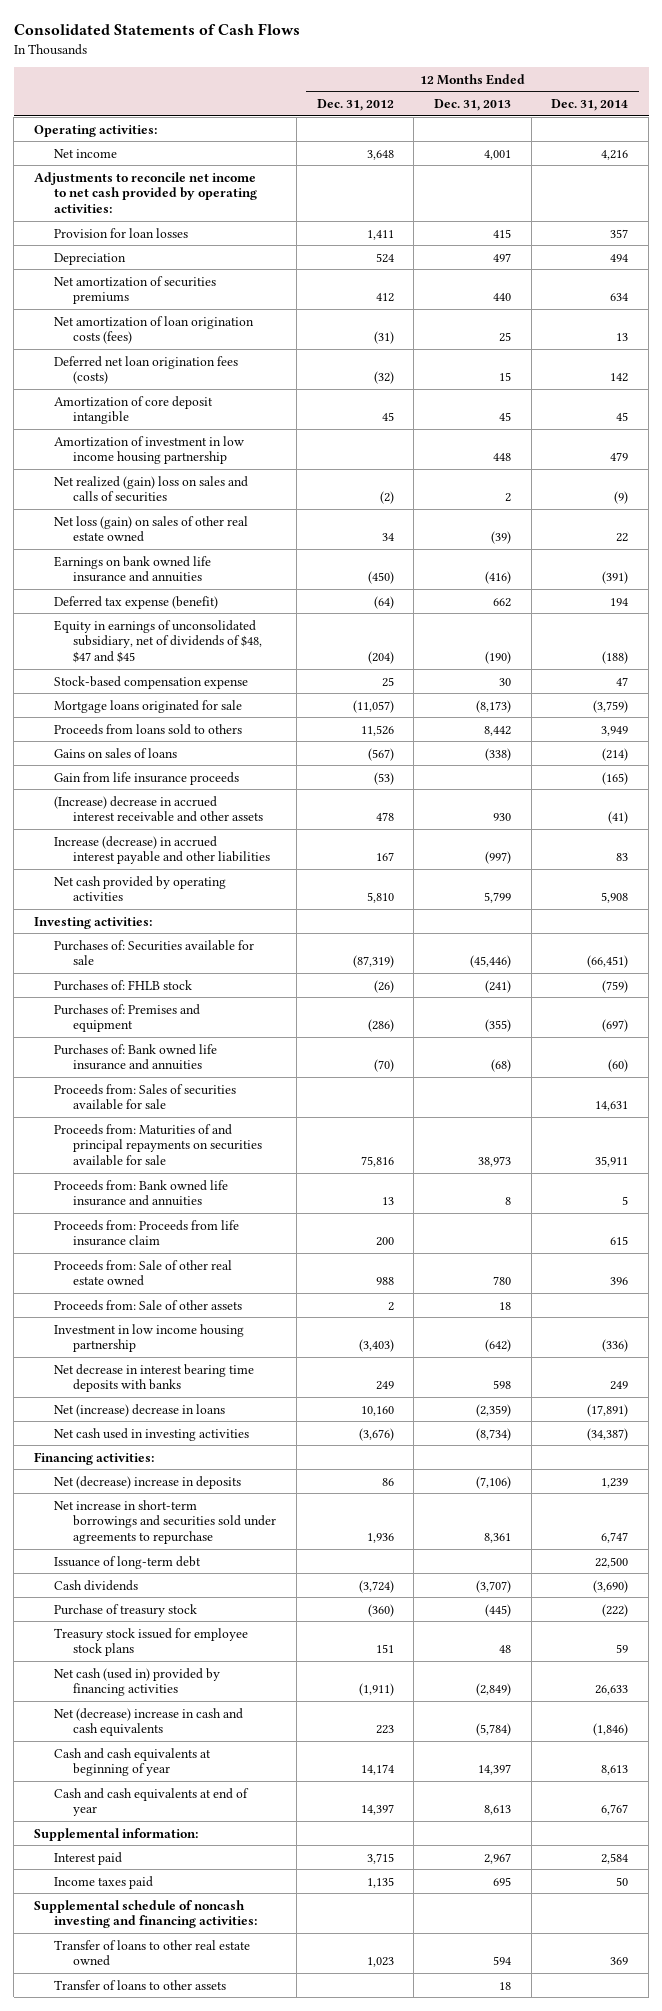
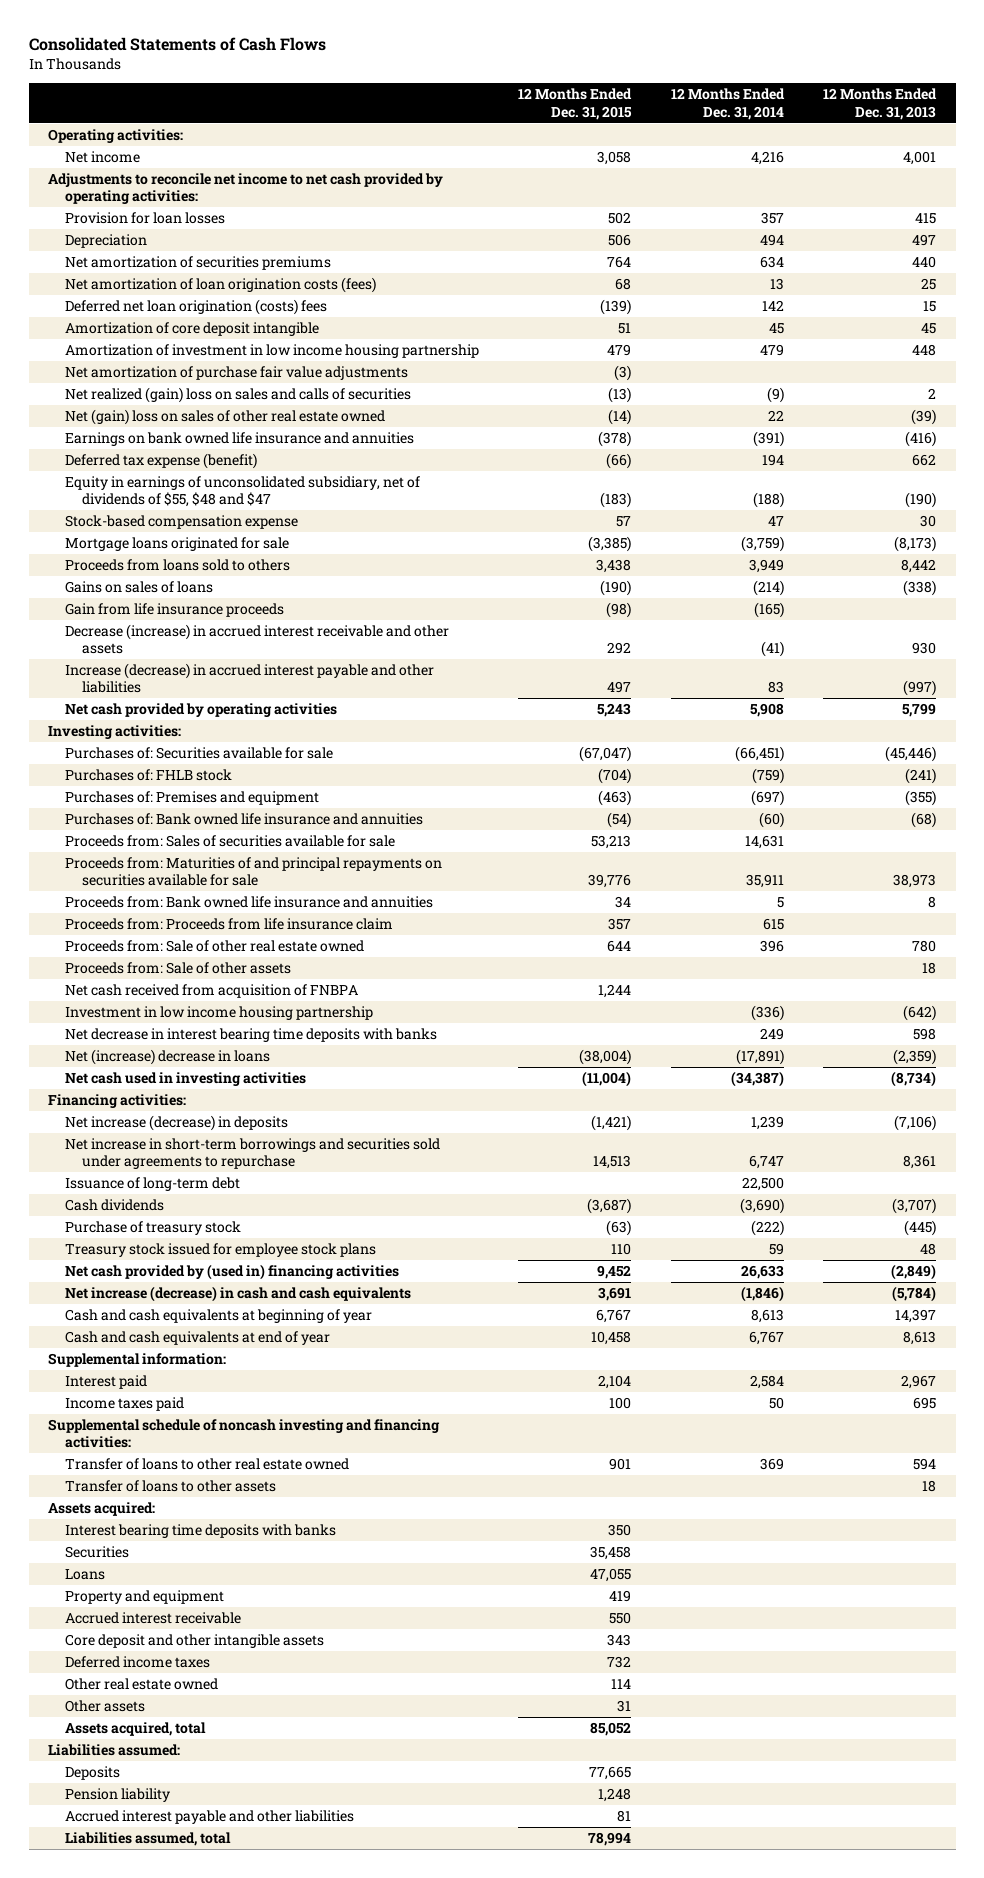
[316,99,394,112] Dec. 31, 2012 -> none
none -> [518,88,633,120] 12 Months Ended Dec. 31, 2015
[53,355,238,385] Deferred net loan origination fees (costs) -> [64,298,327,315] Deferred net loan origination (costs) fees
none -> [64,365,408,380] Net amortization of purchase fair value adjustments
[53,515,248,543] Net loss (gain) on sales of other real estate owned -> [64,408,385,425] Net (gain) loss on sales of other real estate owned
[53,619,263,664] Equity in earnings of unconsolidated subsidiary, net of dividends of $48, $47 and $45 -> [64,475,420,508] Equity in earnings of unconsolidated subsidiary, net of dividends of $55, $48 and $47
[53,795,264,823] (Increase) decrease in accrued interest receivable and other assets -> [64,623,449,655] Decrease (increase) in accrued interest receivable and other assets
none -> [64,983,358,998] Net cash received from acquisition of FNBPA
[53,1475,241,1489] Net (decrease) increase in deposits -> [64,1114,288,1131] Net increase (decrease) in deposits
[53,1667,220,1697] Net cash (used in) provided by financing activities -> [64,1263,399,1280] Net cash provided by (used in) financing activities
[53,1707,243,1737] Net (decrease) increase in cash and cash equivalents -> [64,1285,411,1302] Net increase (decrease) in cash and cash equivalents
none -> [48,1501,156,1516] Assets acquired:
none -> [64,1523,336,1538] Interest bearing time deposits with banks
none -> [64,1545,129,1558] Securities
none -> [64,1568,105,1580] Loans
none -> [64,1589,224,1604] Property and equipment
none -> [64,1611,241,1624] Accrued interest receivable
none -> [64,1633,324,1648] Core deposit and other intangible assets
none -> [64,1655,210,1668] Deferred income taxes
none -> [64,1677,218,1690] Other real estate owned
none -> [64,1699,145,1712] Other assets
none -> [64,1721,206,1736] Assets acquired, total
none -> [48,1743,181,1756] Liabilities assumed:
none -> [64,1765,120,1780] Deposits
none -> [64,1787,170,1802] Pension liability
none -> [64,1809,354,1824] Accrued interest payable and other liabilities
none -> [64,1831,231,1846] Liabilities assumed, total

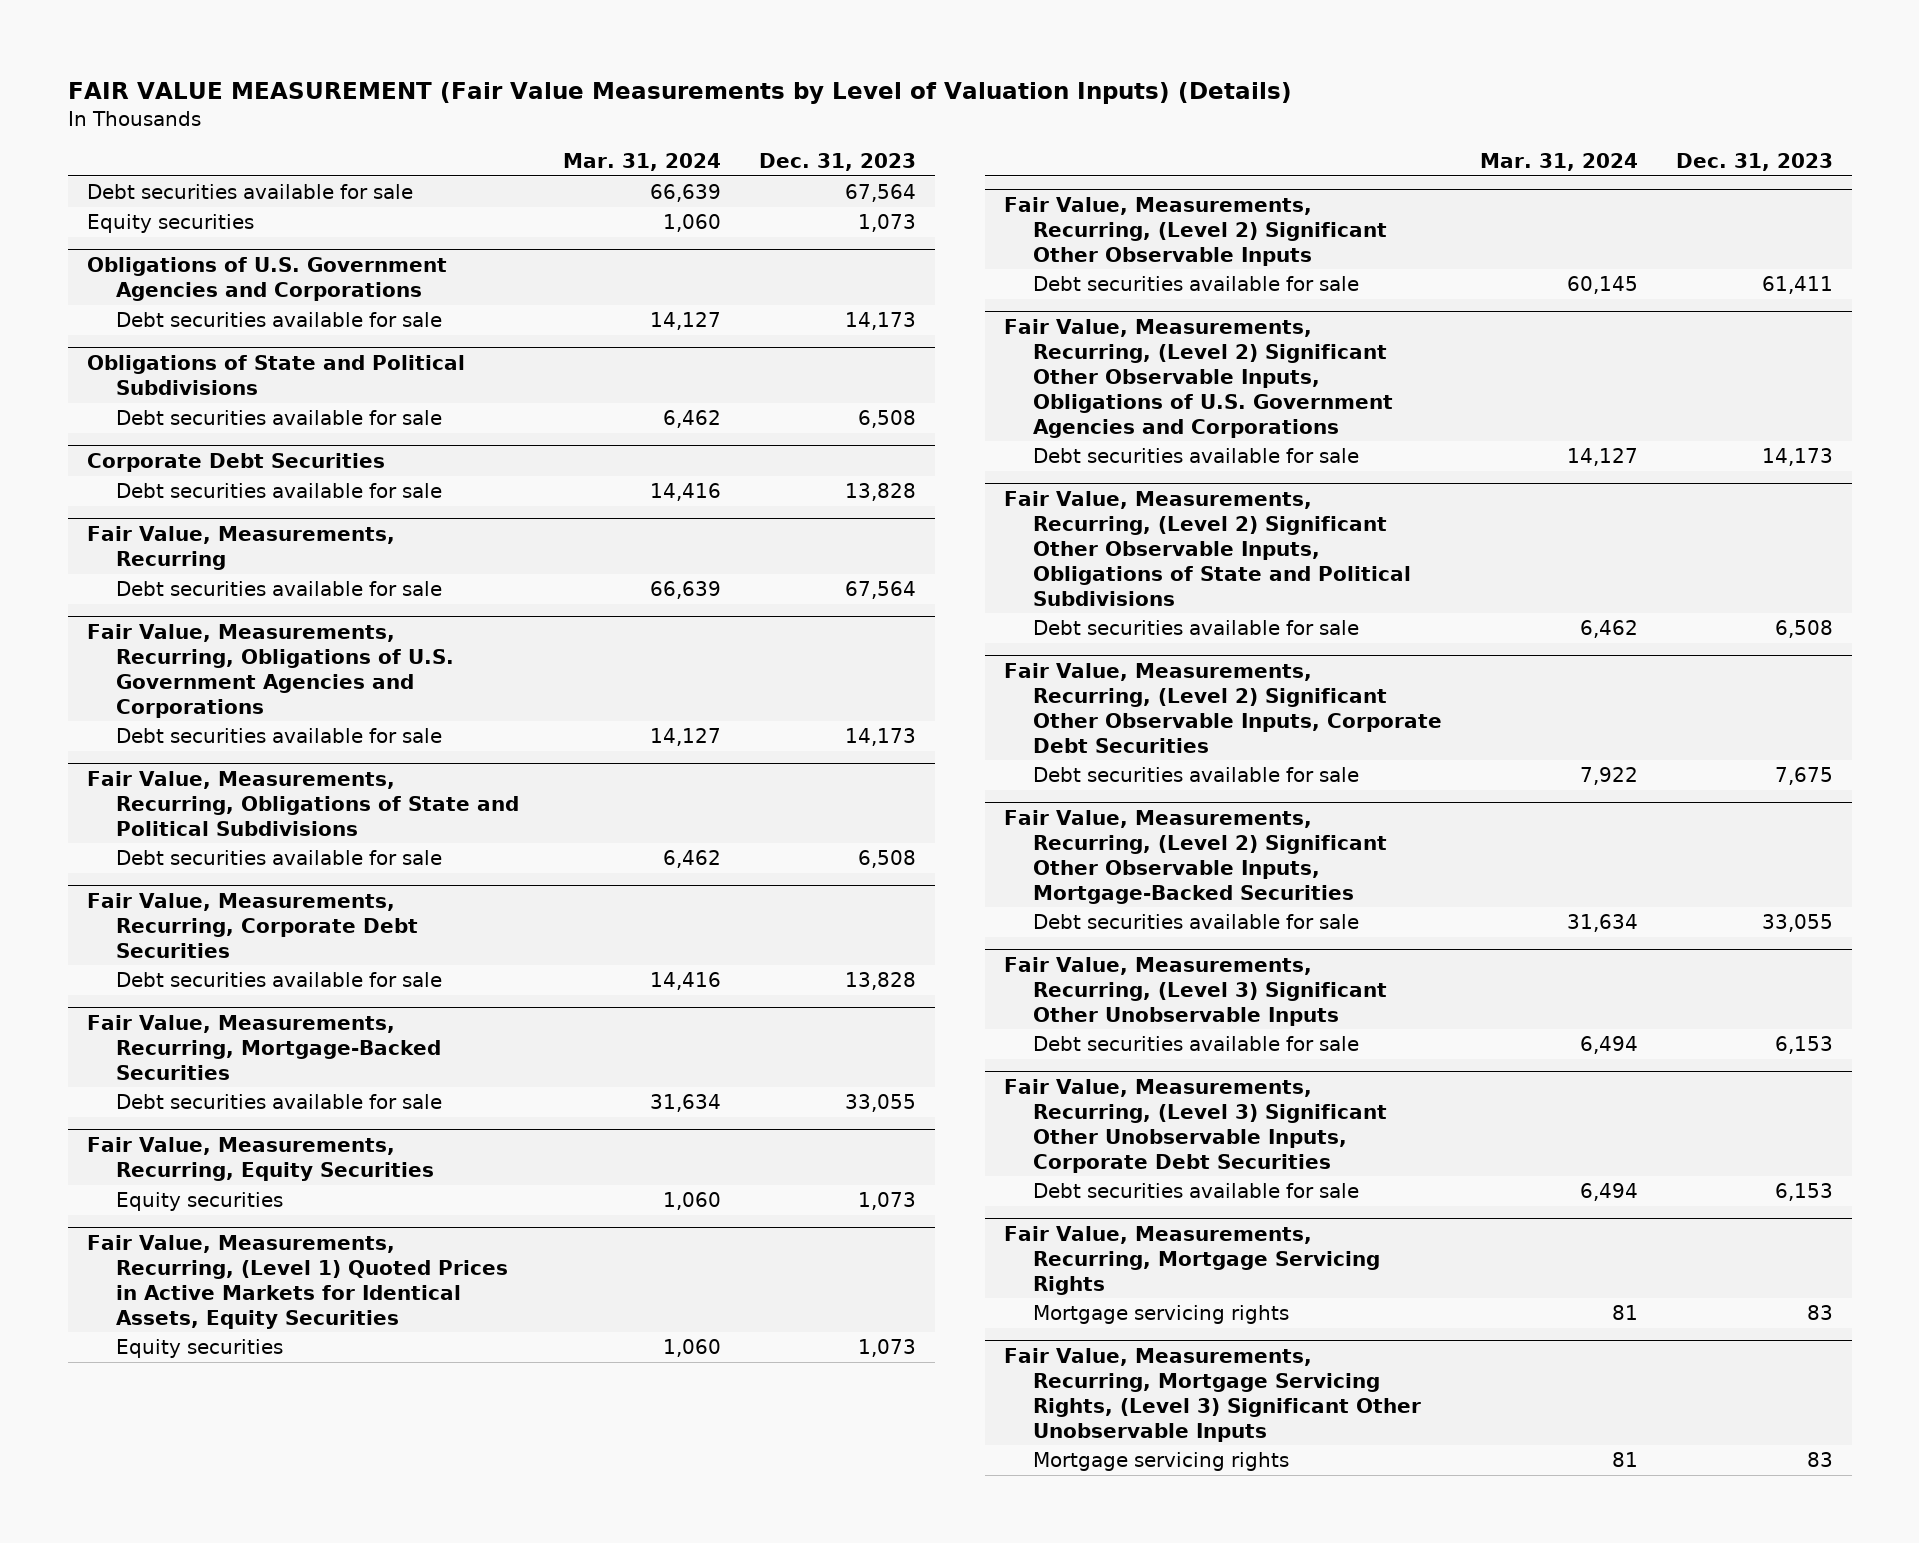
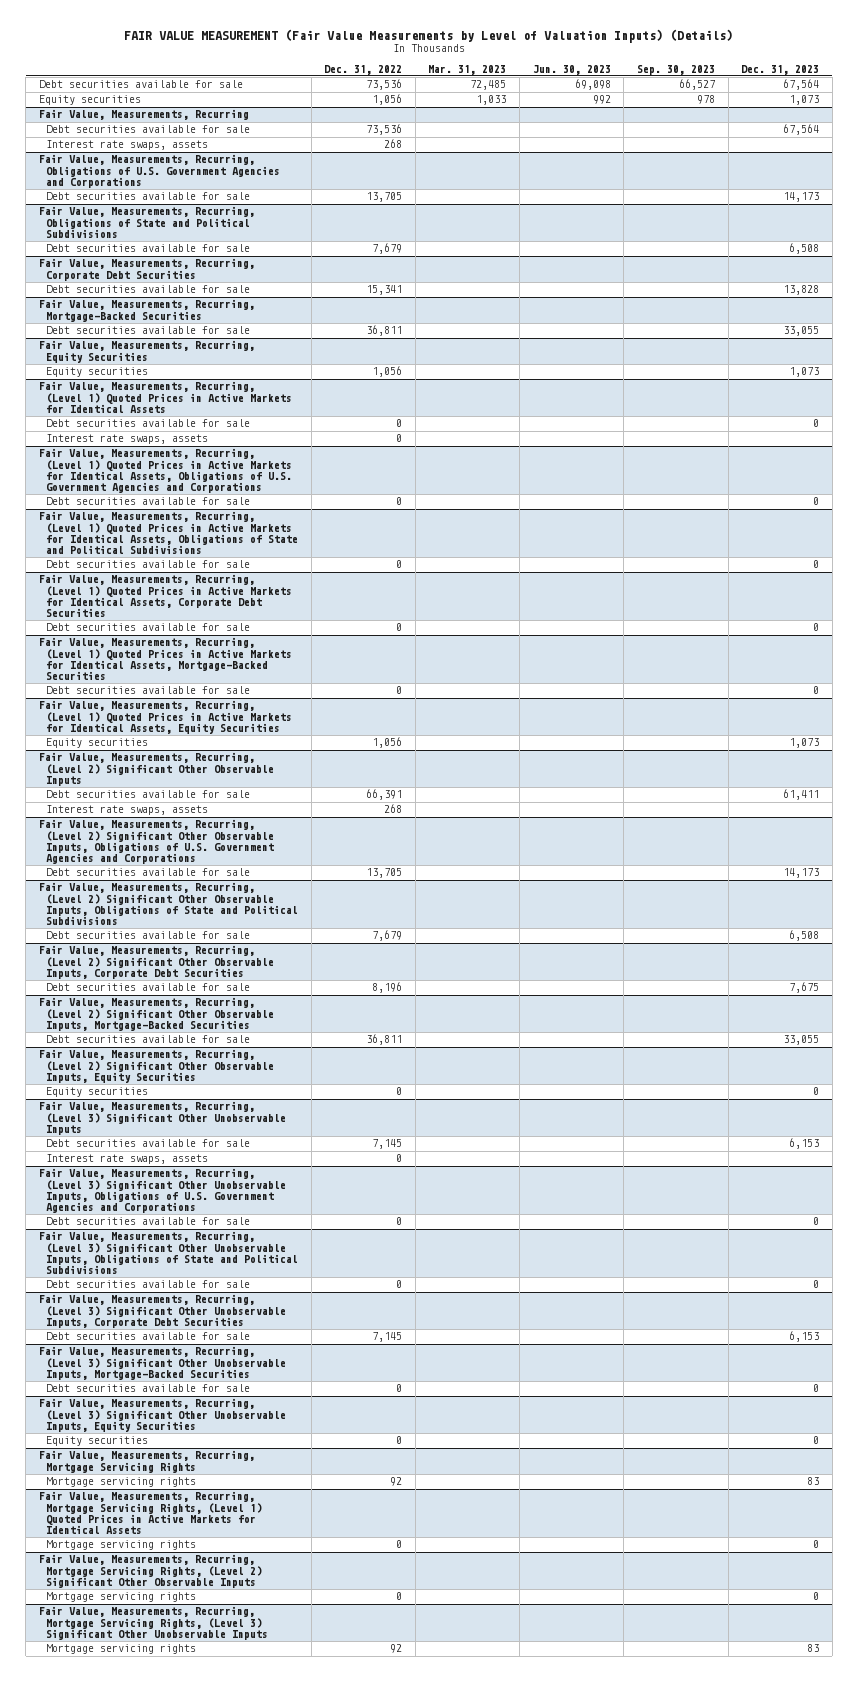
[563,152,722,171] Mar. 31, 2024 -> none
none -> [324,64,403,75] Dec. 31, 2022
none -> [428,64,507,75] Mar. 31, 2023
none -> [532,64,611,75] Jun. 30, 2023
none -> [636,64,715,75] Sep. 30, 2023
[86,256,447,301] Obligations of U.S. Government Agencies and Corporations -> none
[116,312,443,328] Debt securities available for sale -> none
[86,354,465,395] Obligations of State and Political Subdivisions -> none
[116,410,443,426] Debt securities available for sale -> none
[86,452,385,472] Corporate Debt Securities -> none
[116,483,443,499] Debt securities available for sale -> none
none -> [46,140,209,151] Interest rate swaps, assets
none -> [38,381,293,413] Fair Value, Measurements, Recurring, (Level 1) Quoted Prices in Active Markets for Identical Assets
none -> [46,419,251,428] Debt securities available for sale
none -> [46,434,209,445] Interest rate swaps, assets
none -> [38,448,293,493] Fair Value, Measurements, Recurring, (Level 1) Quoted Prices in Active Markets for Identical Assets, Obligations of U.S. Government Agencies and Corporations
none -> [46,497,251,506] Debt securities available for sale
none -> [38,511,299,554] Fair Value, Measurements, Recurring, (Level 1) Quoted Prices in Active Markets for Identical Assets, Obligations of State and Political Subdivisions
none -> [46,560,251,569] Debt securities available for sale
none -> [38,574,293,617] Fair Value, Measurements, Recurring, (Level 1) Quoted Prices in Active Markets for Identical Assets, Corporate Debt Securities
none -> [46,623,251,632] Debt securities available for sale
none -> [38,637,293,680] Fair Value, Measurements, Recurring, (Level 1) Quoted Prices in Active Markets for Identical Assets, Mortgage-Backed Securities
none -> [46,686,251,695] Debt securities available for sale
none -> [46,805,209,816] Interest rate swaps, assets
none -> [38,1049,275,1083] Fair Value, Measurements, Recurring, (Level 2) Significant Other Observable Inputs, Equity Securities
none -> [46,1087,149,1098] Equity securities
none -> [46,1154,209,1165] Interest rate swaps, assets
none -> [38,1168,287,1213] Fair Value, Measurements, Recurring, (Level 3) Significant Other Unobservable Inputs, Obligations of U.S. Government Agencies and Corporations
none -> [46,1217,251,1226] Debt securities available for sale
none -> [38,1231,299,1274] Fair Value, Measurements, Recurring, (Level 3) Significant Other Unobservable Inputs, Obligations of State and Political Subdivisions
none -> [46,1280,251,1289] Debt securities available for sale
none -> [38,1346,287,1380] Fair Value, Measurements, Recurring, (Level 3) Significant Other Unobservable Inputs, Mortgage-Backed Securities
none -> [46,1384,251,1393] Debt securities available for sale
none -> [38,1398,287,1432] Fair Value, Measurements, Recurring, (Level 3) Significant Other Unobservable Inputs, Equity Securities
none -> [46,1436,149,1447] Equity securities
none -> [38,1491,263,1534] Fair Value, Measurements, Recurring, Mortgage Servicing Rights, (Level 1) Quoted Prices in Active Markets for Identical Assets
none -> [46,1540,197,1551] Mortgage servicing rights
none -> [38,1554,263,1588] Fair Value, Measurements, Recurring, Mortgage Servicing Rights, (Level 2) Significant Other Observable Inputs
none -> [46,1592,197,1603] Mortgage servicing rights

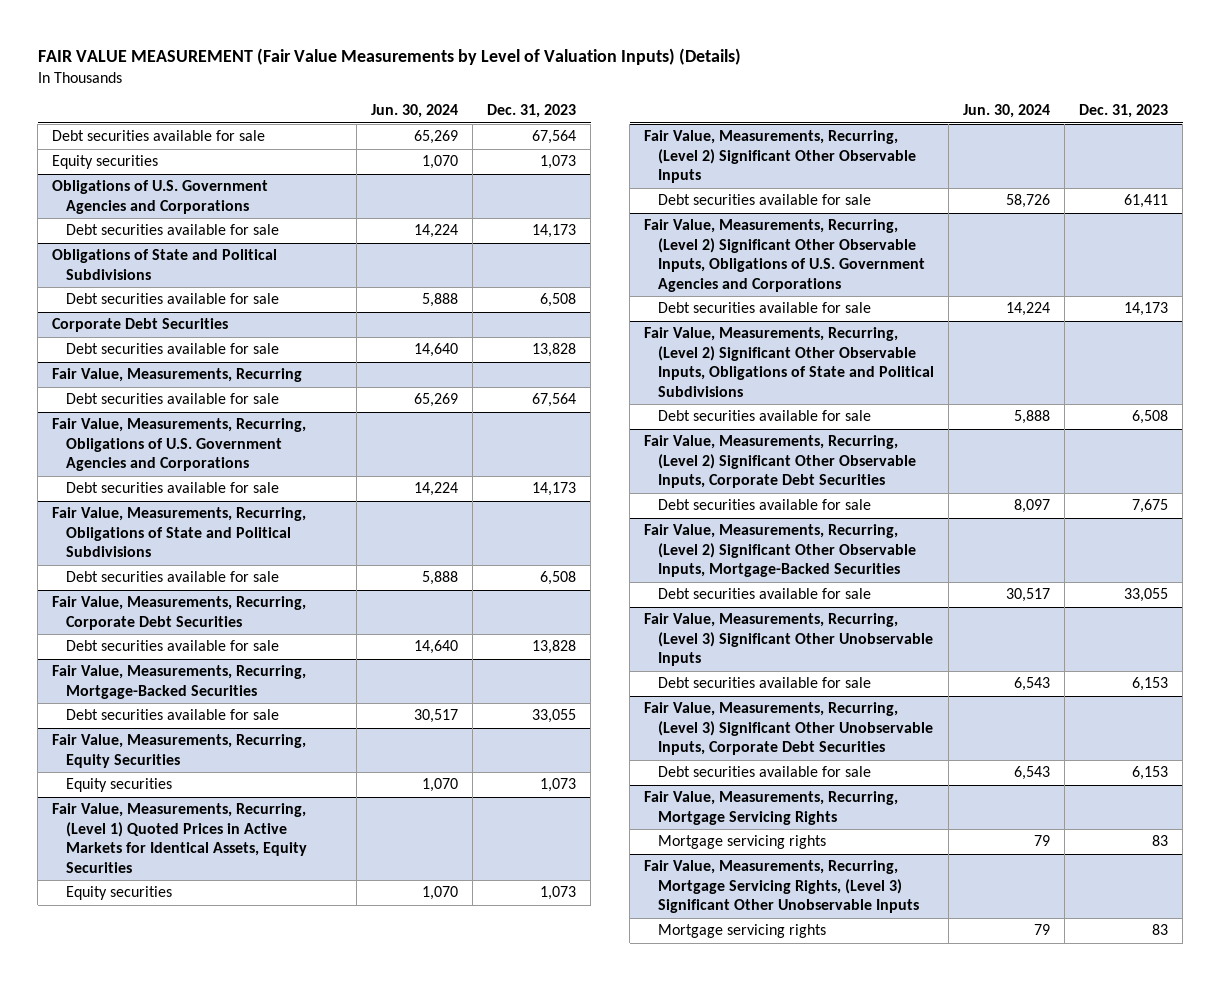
[324,64,403,75] Dec. 31, 2022 -> none
[428,64,507,75] Mar. 31, 2023 -> none
[532,64,611,75] Jun. 30, 2023 -> none
[636,64,715,75] Sep. 30, 2023 -> none
none -> [370,104,458,119] Jun. 30, 2024
none -> [52,180,269,214] Obligations of U.S. Government Agencies and Corporations
none -> [65,224,279,236] Debt securities available for sale
none -> [52,249,278,280] Obligations of State and Political Subdivisions
none -> [65,293,279,305] Debt securities available for sale
none -> [52,318,229,333] Corporate Debt Securities
none -> [65,343,279,355] Debt securities available for sale
[46,140,209,151] Interest rate swaps, assets -> none
[38,381,293,413] Fair Value, Measurements, Recurring, (Level 1) Quoted Prices in Active Markets for Identical Assets -> none
[46,419,251,428] Debt securities available for sale -> none
[46,434,209,445] Interest rate swaps, assets -> none
[38,448,293,493] Fair Value, Measurements, Recurring, (Level 1) Quoted Prices in Active Markets for Identical Assets, Obligations of U.S. Government Agencies and Corporations -> none
[46,497,251,506] Debt securities available for sale -> none
[38,511,299,554] Fair Value, Measurements, Recurring, (Level 1) Quoted Prices in Active Markets for Identical Assets, Obligations of State and Political Subdivisions -> none
[46,560,251,569] Debt securities available for sale -> none
[38,574,293,617] Fair Value, Measurements, Recurring, (Level 1) Quoted Prices in Active Markets for Identical Assets, Corporate Debt Securities -> none
[46,623,251,632] Debt securities available for sale -> none
[38,637,293,680] Fair Value, Measurements, Recurring, (Level 1) Quoted Prices in Active Markets for Identical Assets, Mortgage-Backed Securities -> none
[46,686,251,695] Debt securities available for sale -> none
[46,805,209,816] Interest rate swaps, assets -> none
[38,1049,275,1083] Fair Value, Measurements, Recurring, (Level 2) Significant Other Observable Inputs, Equity Securities -> none
[46,1087,149,1098] Equity securities -> none
[46,1154,209,1165] Interest rate swaps, assets -> none
[38,1168,287,1213] Fair Value, Measurements, Recurring, (Level 3) Significant Other Unobservable Inputs, Obligations of U.S. Government Agencies and Corporations -> none
[46,1217,251,1226] Debt securities available for sale -> none
[38,1231,299,1274] Fair Value, Measurements, Recurring, (Level 3) Significant Other Unobservable Inputs, Obligations of State and Political Subdivisions -> none
[46,1280,251,1289] Debt securities available for sale -> none
[38,1346,287,1380] Fair Value, Measurements, Recurring, (Level 3) Significant Other Unobservable Inputs, Mortgage-Backed Securities -> none
[46,1384,251,1393] Debt securities available for sale -> none
[38,1398,287,1432] Fair Value, Measurements, Recurring, (Level 3) Significant Other Unobservable Inputs, Equity Securities -> none
[46,1436,149,1447] Equity securities -> none
[38,1491,263,1534] Fair Value, Measurements, Recurring, Mortgage Servicing Rights, (Level 1) Quoted Prices in Active Markets for Identical Assets -> none
[46,1540,197,1551] Mortgage servicing rights -> none
[38,1554,263,1588] Fair Value, Measurements, Recurring, Mortgage Servicing Rights, (Level 2) Significant Other Observable Inputs -> none
[46,1592,197,1603] Mortgage servicing rights -> none

